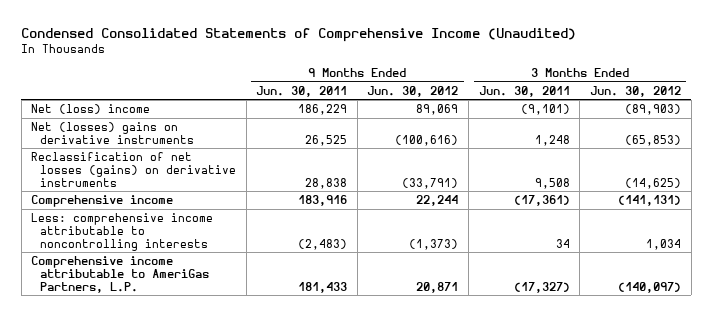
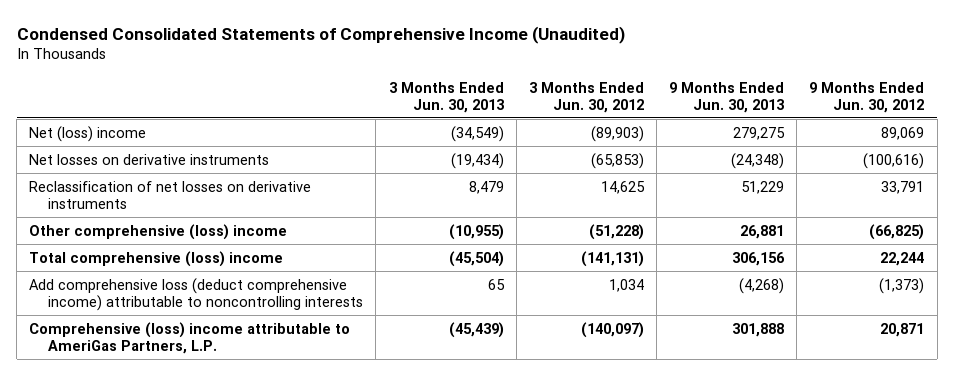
[256,85,348,97] Jun. 30, 2011 -> none
[478,85,570,97] Jun. 30, 2011 -> none
none -> [388,81,504,113] 3 Months Ended Jun. 30, 2013
none -> [669,81,785,113] 9 Months Ended Jun. 30, 2013
[31,121,194,144] Net (losses) gains on derivative instruments -> [29,153,270,165] Net losses on derivative instruments
[31,151,236,187] Reclassification of net losses (gains) on derivative instruments -> [29,180,312,209] Reclassification of net losses on derivative instruments
[402,177,459,189] (33,791) -> [881,180,925,194] 33,791
[625,177,682,189] (14,625) -> [600,180,645,194] 14,625
none -> [29,223,288,240] Other comprehensive (loss) income
[31,194,174,207] Comprehensive income -> [29,250,284,267] Total comprehensive (loss) income
[31,212,214,251] Less: comprehensive income attributable to noncontrolling interests -> [29,277,364,311] Add comprehensive loss (deduct comprehensive income) attributable to noncontrolling interests
[31,255,209,293] Comprehensive income attributable to AmeriGas Partners, L.P. -> [29,321,351,354] Comprehensive (loss) income attributable to AmeriGas Partners, L.P.

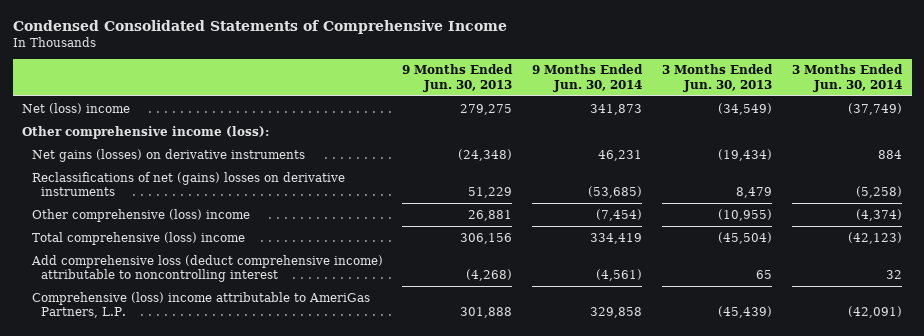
[16,25,625,44] Condensed Consolidated Statements of Comprehensive Income (Unaudited) -> [12,19,507,34] Condensed Consolidated Statements of Comprehensive Income
[528,81,644,113] 3 Months Ended Jun. 30, 2012 -> none
[809,81,925,113] 9 Months Ended Jun. 30, 2012 -> none
none -> [532,64,644,92] 9 Months Ended Jun. 30, 2014
none -> [791,64,903,92] 3 Months Ended Jun. 30, 2014
none -> [22,125,270,139] Other comprehensive income (loss):
[29,153,270,165] Net losses on derivative instruments -> [31,148,305,162] Net gains (losses) on derivative instruments
[29,180,312,209] Reclassification of net losses on derivative instruments -> [31,171,345,197] Reclassifications of net (gains) losses on derivative instruments
[29,277,364,311] Add comprehensive loss (deduct comprehensive income) attributable to noncontrolling interests -> [30,254,383,283] Add comprehensive loss (deduct comprehensive income) attributable to noncontrolling interest

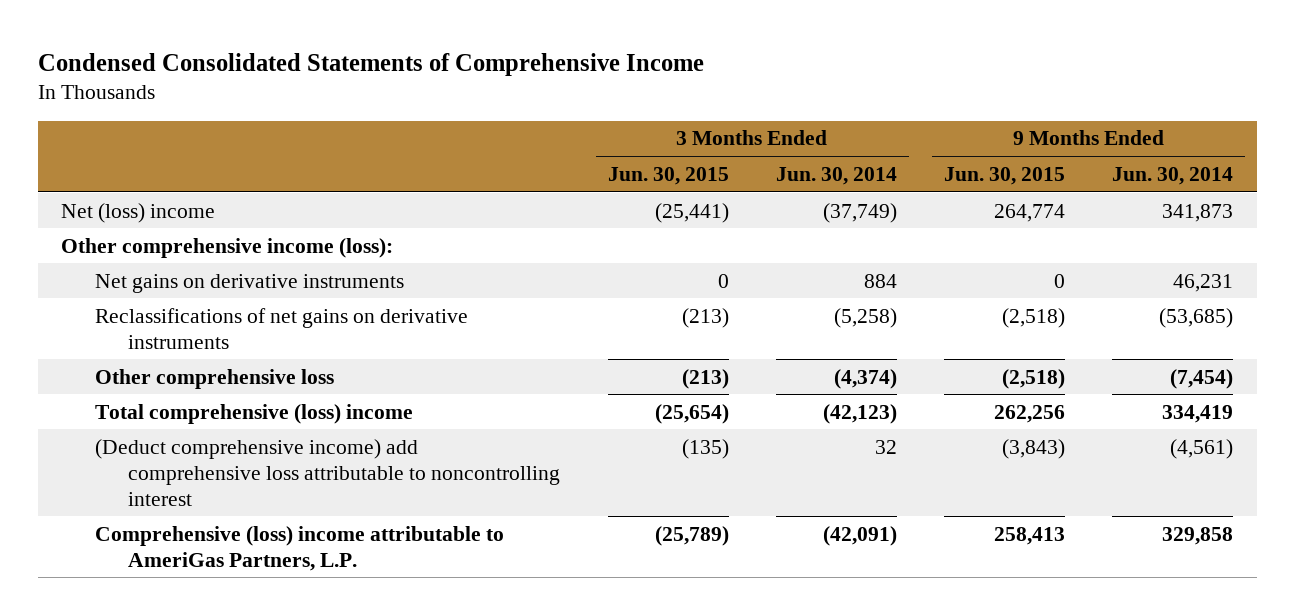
[402,64,514,92] 9 Months Ended Jun. 30, 2013 -> none
[661,64,773,92] 3 Months Ended Jun. 30, 2013 -> none
none -> [607,166,729,185] Jun. 30, 2015
none -> [944,166,1066,185] Jun. 30, 2015
[31,148,305,162] Net gains (losses) on derivative instruments -> [94,273,404,293] Net gains on derivative instruments
[31,171,345,197] Reclassifications of net (gains) losses on derivative instruments -> [94,307,468,349] Reclassifications of net gains on derivative instruments
[31,208,250,222] Other comprehensive (loss) income -> [94,368,334,389] Other comprehensive loss
[30,254,383,283] Add comprehensive loss (deduct comprehensive income) attributable to noncontrolling interest -> [94,438,561,506] (Deduct comprehensive income) add comprehensive loss attributable to noncontrolling interest

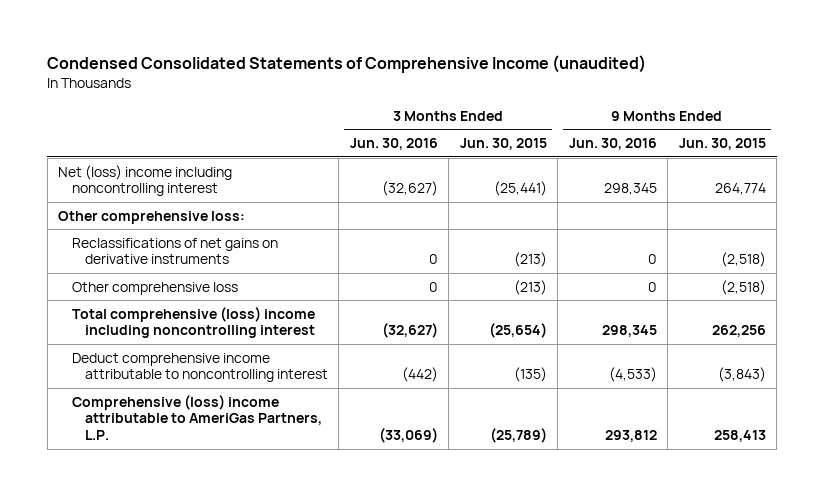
[37,52,704,76] Condensed Consolidated Statements of Comprehensive Income -> [47,55,647,74] Condensed Consolidated Statements of Comprehensive Income (unaudited)
[775,166,897,185] Jun. 30, 2014 -> none
[1112,166,1234,185] Jun. 30, 2014 -> none
none -> [349,138,438,151] Jun. 30, 2016
none -> [568,138,657,151] Jun. 30, 2016
[94,273,404,293] Net gains on derivative instruments -> none
[61,202,216,223] Net (loss) income -> [58,164,233,197] Net (loss) income including noncontrolling interest
[61,237,394,258] Other comprehensive income (loss): -> [58,210,246,224] Other comprehensive loss:
[94,403,413,424] Total comprehensive (loss) income -> [71,306,315,339] Total comprehensive (loss) income including noncontrolling interest
[94,438,561,506] (Deduct comprehensive income) add comprehensive loss attributable to noncontrolling interest -> [71,352,328,383] Deduct comprehensive income attributable to noncontrolling interest

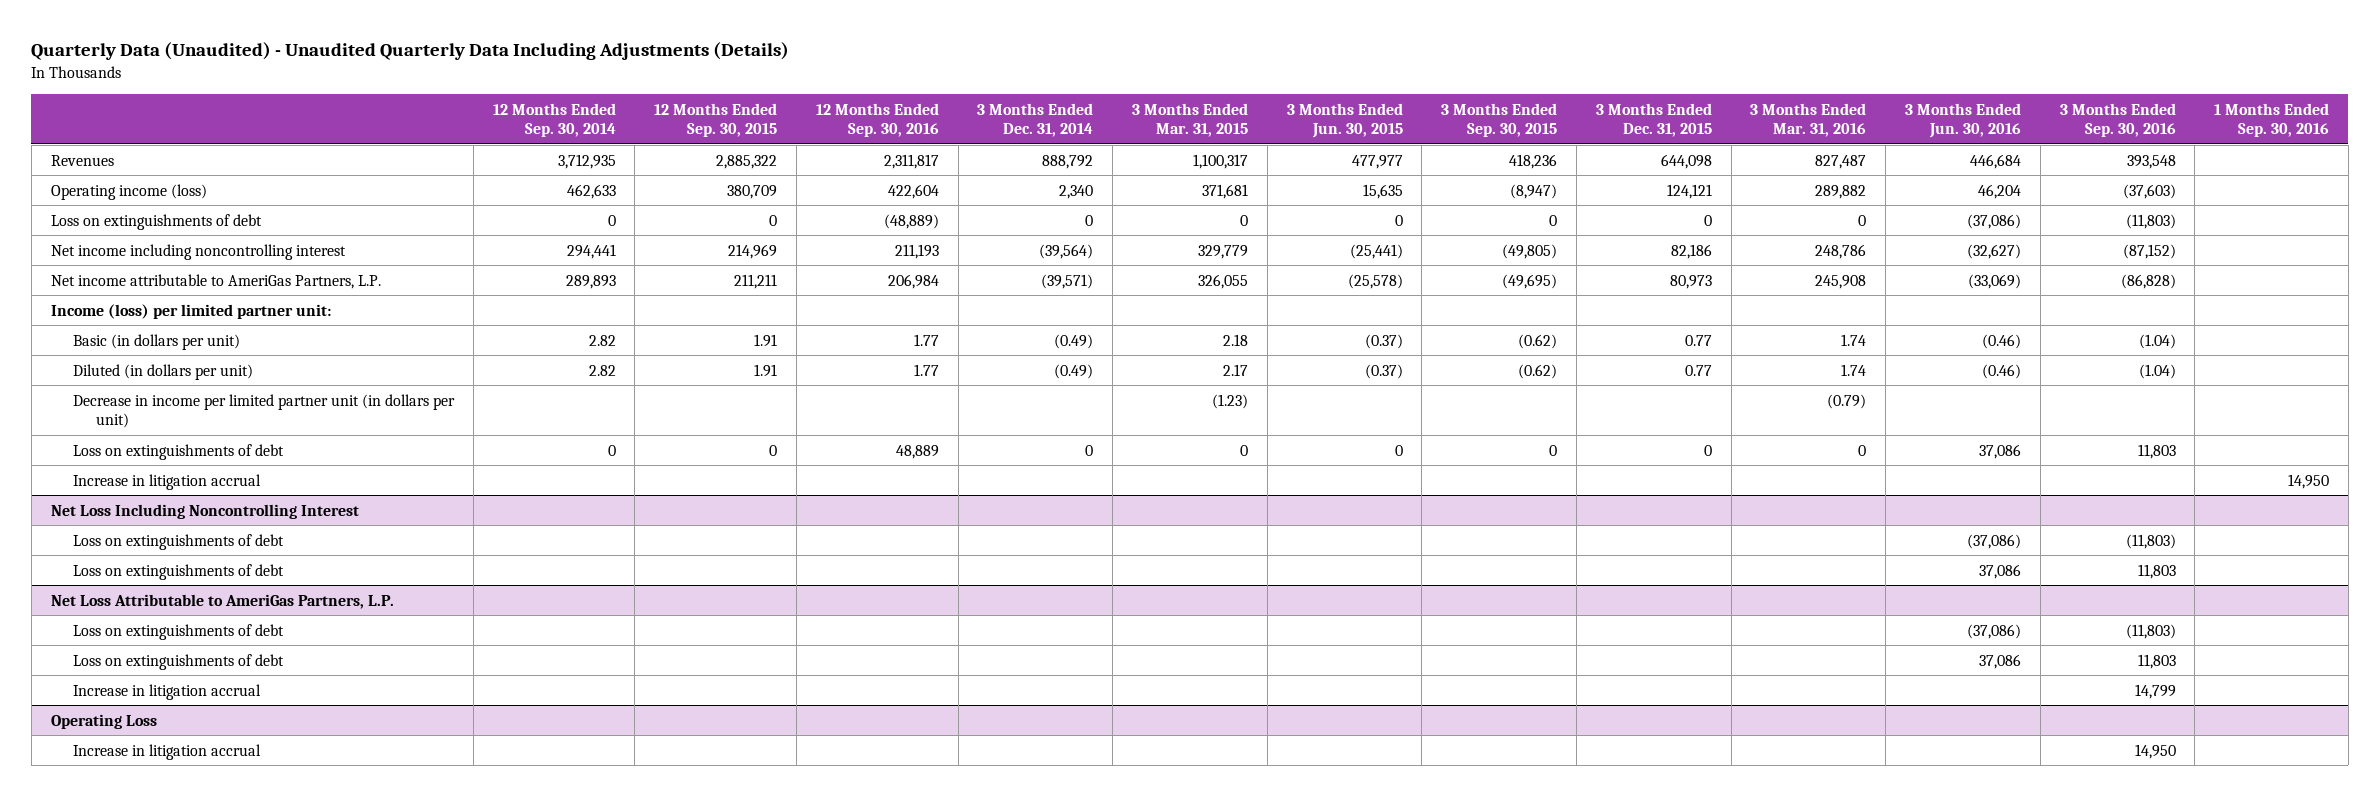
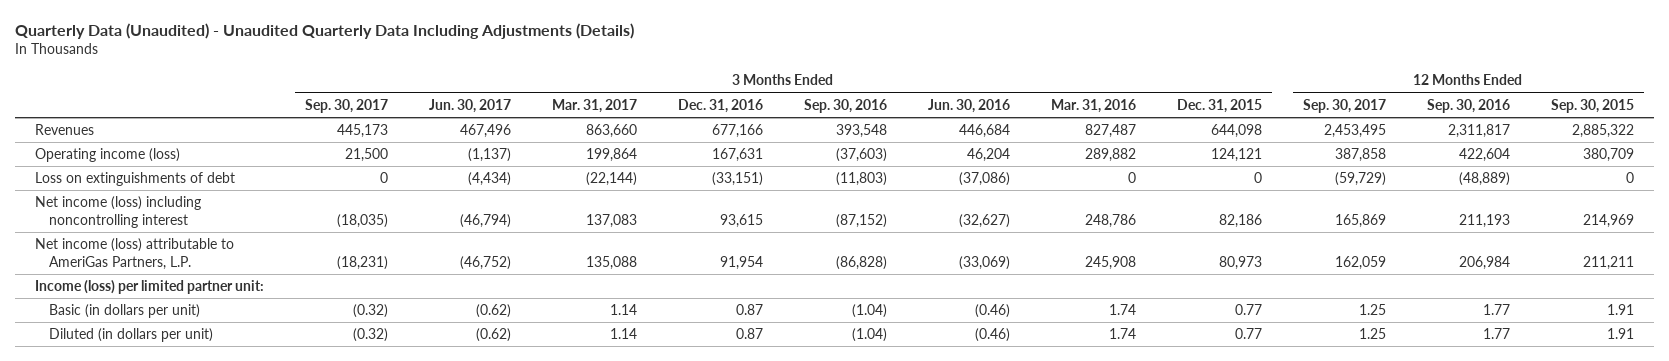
[492,103,616,138] 12 Months Ended Sep. 30, 2014 -> none
[977,103,1094,138] 3 Months Ended Dec. 31, 2014 -> none
[1131,103,1248,138] 3 Months Ended Mar. 31, 2015 -> none
[1286,103,1403,139] 3 Months Ended Jun. 30, 2015 -> none
[1441,103,1558,138] 3 Months Ended Sep. 30, 2015 -> none
[2214,103,2330,138] 1 Months Ended Sep. 30, 2016 -> none
none -> [305,98,389,113] Sep. 30, 2017
none -> [429,98,512,113] Jun. 30, 2017
none -> [551,98,637,113] Mar. 31, 2017
none -> [677,98,763,113] Dec. 31, 2016
none -> [1302,98,1386,113] Sep. 30, 2017
[50,243,346,260] Net income including noncontrolling interest -> [35,196,202,228] Net income (loss) including noncontrolling interest
[50,273,381,289] Net income attributable to AmeriGas Partners, L.P. -> [35,238,235,270] Net income (loss) attributable to AmeriGas Partners, L.P.
[73,393,456,428] Decrease in income per limited partner unit (in dollars per unit) -> none
[73,443,285,460] Loss on extinguishments of debt -> none
[73,473,262,490] Increase in litigation accrual -> none
[50,503,359,519] Net Loss Including Noncontrolling Interest -> none
[73,533,285,550] Loss on extinguishments of debt -> none
[73,563,285,580] Loss on extinguishments of debt -> none
[50,593,394,609] Net Loss Attributable to AmeriGas Partners, L.P. -> none
[73,623,285,640] Loss on extinguishments of debt -> none
[73,653,285,670] Loss on extinguishments of debt -> none
[73,683,262,700] Increase in litigation accrual -> none
[50,713,157,729] Operating Loss -> none
[73,743,262,760] Increase in litigation accrual -> none

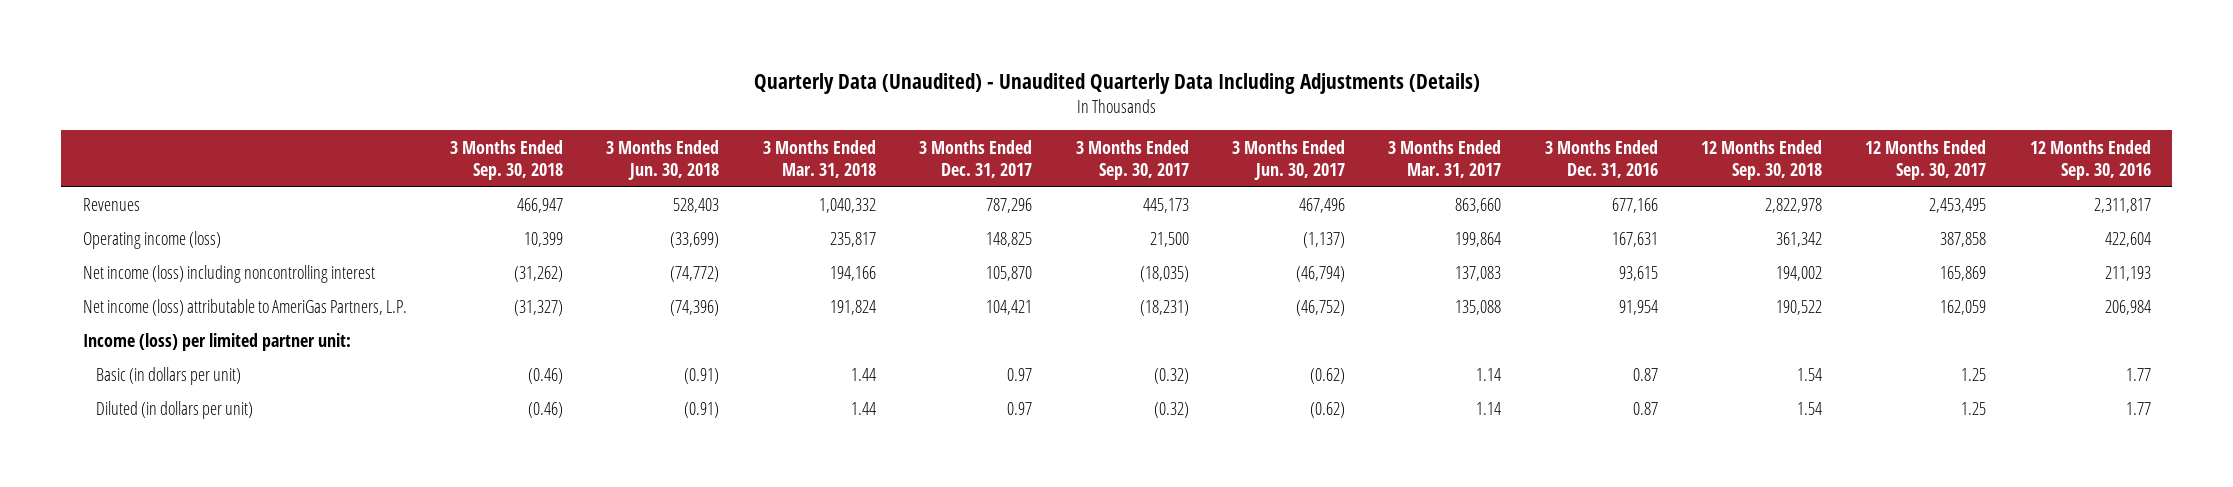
[803,98,887,113] Sep. 30, 2016 -> none
[927,98,1010,113] Jun. 30, 2016 -> none
[1050,98,1136,113] Mar. 31, 2016 -> none
[1176,98,1262,113] Dec. 31, 2015 -> none
[1550,98,1634,113] Sep. 30, 2015 -> none
none -> [450,139,564,181] 3 Months Ended Sep. 30, 2018
none -> [606,139,720,181] 3 Months Ended Jun. 30, 2018
none -> [762,139,876,179] 3 Months Ended Mar. 31, 2018
none -> [919,139,1033,179] 3 Months Ended Dec. 31, 2017
none -> [1700,139,1822,181] 12 Months Ended Sep. 30, 2018
[35,172,236,187] Loss on extinguishments of debt -> none

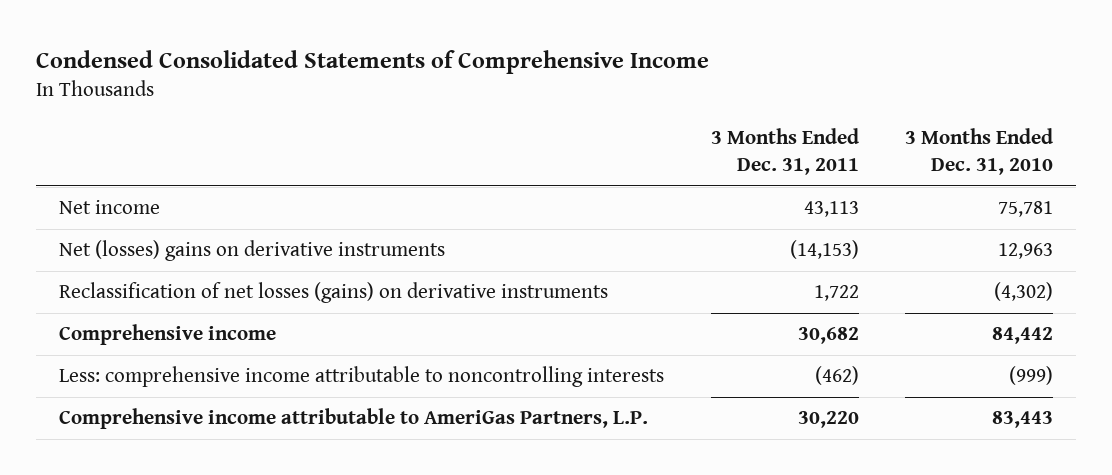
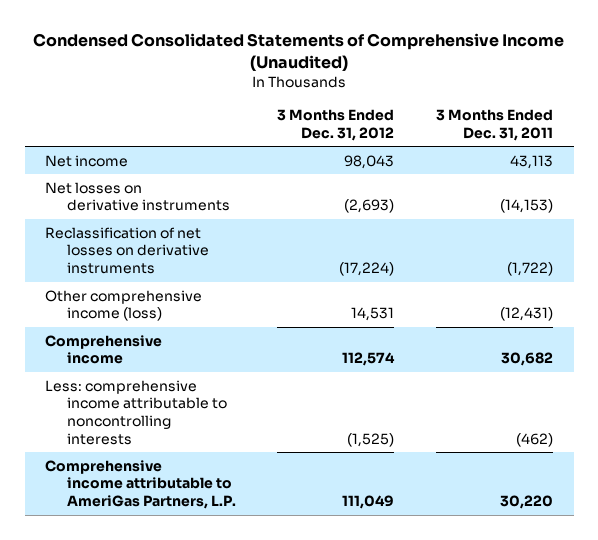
[36,50,710,75] Condensed Consolidated Statements of Comprehensive Income -> [33,33,565,72] Condensed Consolidated Statements of Comprehensive Income (Unaudited)
[904,128,1053,176] 3 Months Ended Dec. 31, 2010 -> none
none -> [277,108,395,141] 3 Months Ended Dec. 31, 2012
[59,240,446,262] Net (losses) gains on derivative instruments -> [45,181,230,212] Net losses on derivative instruments
[59,282,609,304] Reclassification of net losses (gains) on derivative instruments -> [45,226,209,275] Reclassification of net losses on derivative instruments
[813,285,859,302] 1,722 -> [506,262,553,277] (1,722)
none -> [45,289,203,322] Other comprehensive income (loss)

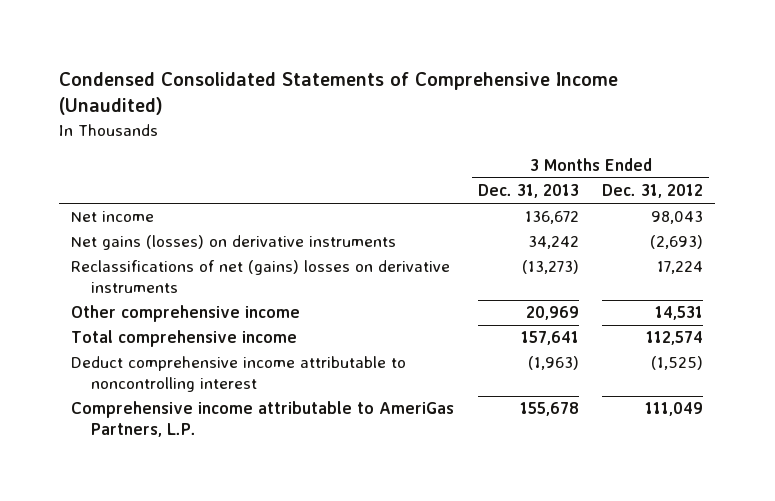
[435,108,553,141] 3 Months Ended Dec. 31, 2011 -> none
none -> [477,184,579,199] Dec. 31, 2013
[45,181,230,212] Net losses on derivative instruments -> [71,235,397,251] Net gains (losses) on derivative instruments
[45,226,209,275] Reclassification of net losses on derivative instruments -> [71,260,451,293] Reclassifications of net (gains) losses on derivative instruments
[339,262,395,277] (17,224) -> [657,261,704,275] 17,224
[45,289,203,322] Other comprehensive income (loss) -> [71,305,301,323] Other comprehensive income
[45,334,163,365] Comprehensive income -> [71,330,298,348] Total comprehensive income
[45,379,227,445] Less: comprehensive income attributable to noncontrolling interests -> [71,356,407,392] Deduct comprehensive income attributable to noncontrolling interest

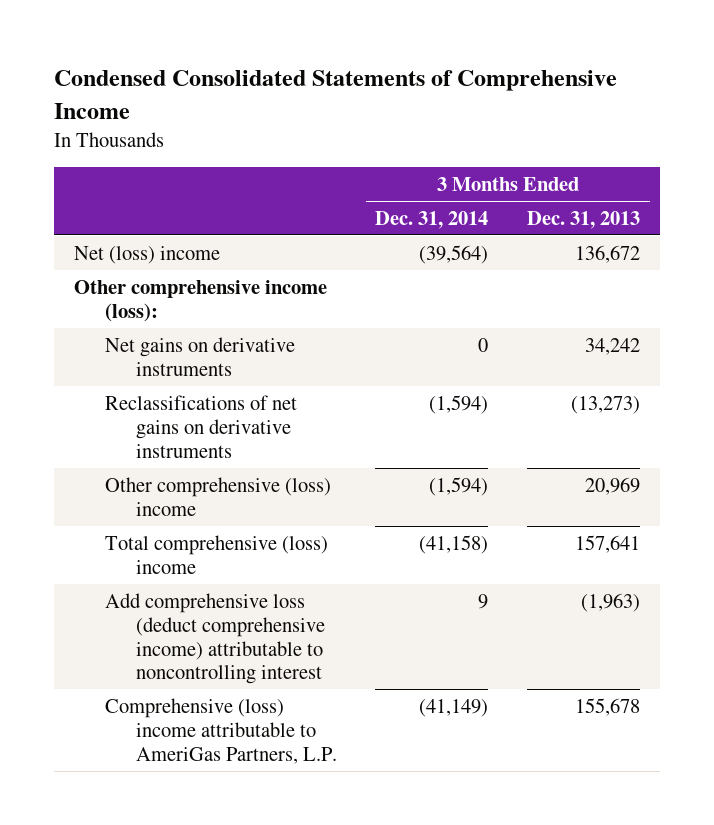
[59,71,619,116] Condensed Consolidated Statements of Comprehensive Income (Unaudited) -> [54,70,618,119] Condensed Consolidated Statements of Comprehensive Income
[602,184,704,199] Dec. 31, 2012 -> none
none -> [375,210,489,229] Dec. 31, 2014
[71,211,155,223] Net income -> [73,245,220,264] Net (loss) income
none -> [73,279,327,322] Other comprehensive income (loss):
[71,235,397,251] Net gains (losses) on derivative instruments -> [104,336,295,376] Net gains on derivative instruments
[71,260,451,293] Reclassifications of net (gains) losses on derivative instruments -> [104,394,297,458] Reclassifications of net gains on derivative instruments
[71,305,301,323] Other comprehensive income -> [104,476,331,516] Other comprehensive (loss) income
[71,330,298,348] Total comprehensive income -> [104,534,328,574] Total comprehensive (loss) income
[71,356,407,392] Deduct comprehensive income attributable to noncontrolling interest -> [104,592,325,685] Add comprehensive loss (deduct comprehensive income) attributable to noncontrolling interest
[71,401,455,437] Comprehensive income attributable to AmeriGas Partners, L.P. -> [104,697,337,764] Comprehensive (loss) income attributable to AmeriGas Partners, L.P.

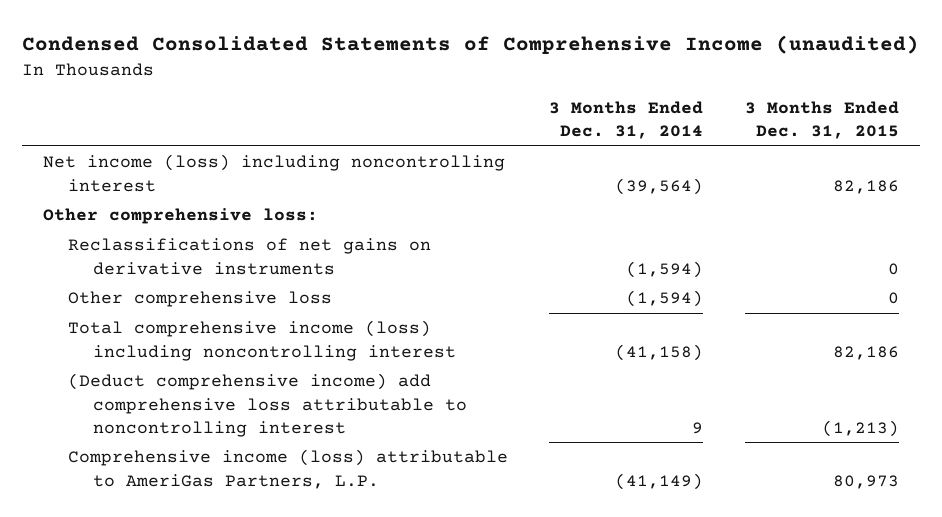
[54,70,618,119] Condensed Consolidated Statements of Comprehensive Income -> [21,35,919,55] Condensed Consolidated Statements of Comprehensive Income (unaudited)
[527,210,641,229] Dec. 31, 2013 -> none
none -> [744,101,899,140] 3 Months Ended Dec. 31, 2015
[104,336,295,376] Net gains on derivative instruments -> none
[73,245,220,264] Net (loss) income -> [42,154,505,192] Net income (loss) including noncontrolling interest
[73,279,327,322] Other comprehensive income (loss): -> [42,208,318,225] Other comprehensive loss:
[104,476,331,516] Other comprehensive (loss) income -> [67,291,332,308] Other comprehensive loss
[104,534,328,574] Total comprehensive (loss) income -> [67,320,456,361] Total comprehensive income (loss) including noncontrolling interest
[104,592,325,685] Add comprehensive loss (deduct comprehensive income) attributable to noncontrolling interest -> [67,373,467,437] (Deduct comprehensive income) add comprehensive loss attributable to noncontrolling interest
[104,697,337,764] Comprehensive (loss) income attributable to AmeriGas Partners, L.P. -> [67,449,508,489] Comprehensive income (loss) attributable to AmeriGas Partners, L.P.

